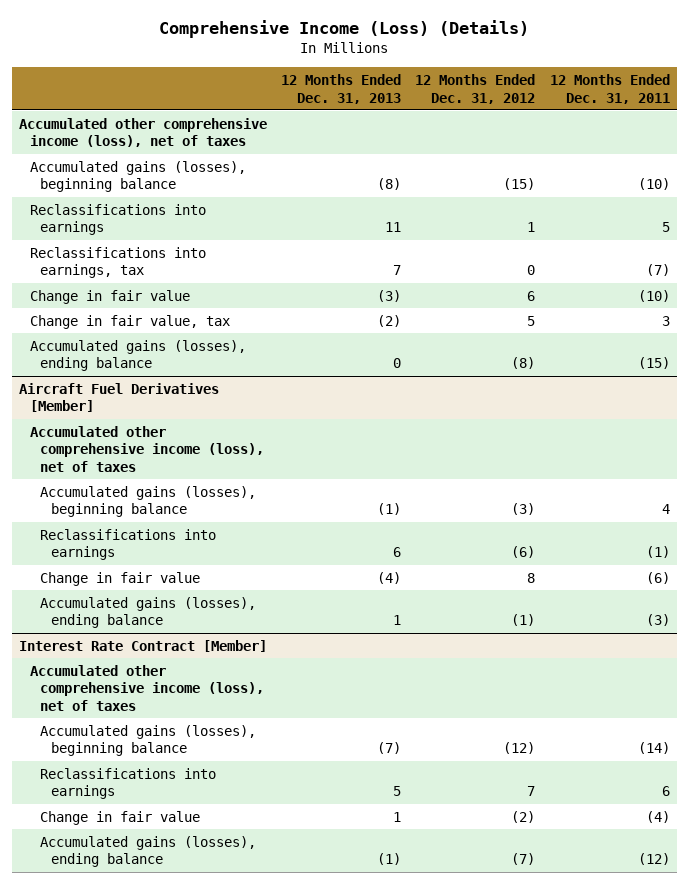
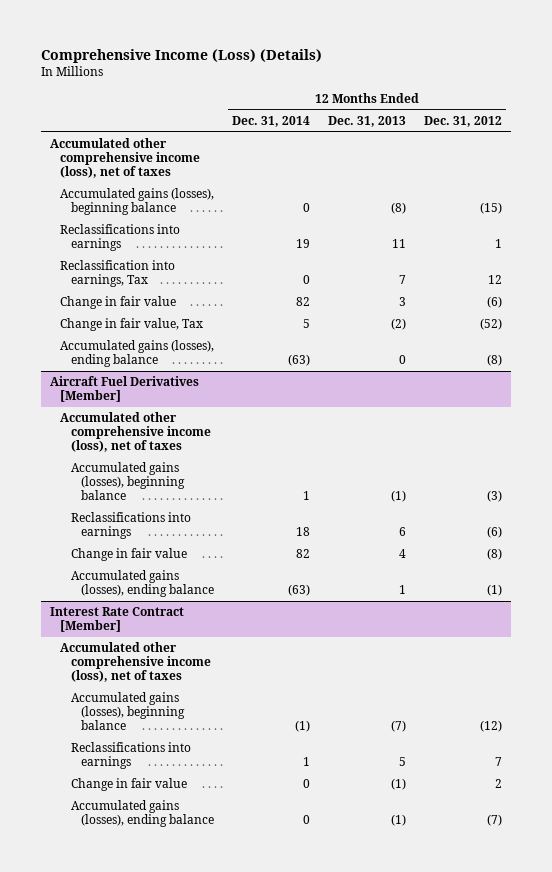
[549,73,670,104] 12 Months Ended Dec. 31, 2011 -> none
none -> [232,115,311,127] Dec. 31, 2014
[29,246,206,279] Reclassifications into earnings, tax -> [60,260,176,288] Reclassification into earnings, Tax
[527,265,536,276] 0 -> [487,275,502,285] 12
[377,289,402,302] (3) -> [398,297,406,307] 3
[527,290,536,301] 6 -> [486,296,502,309] (6)
[29,314,230,329] Change in fair value, tax -> [60,318,204,332] Change in fair value, Tax
[527,315,536,326] 5 -> [479,318,502,331] (52)
[377,571,402,584] (4) -> [398,549,406,559] 4
[527,572,536,583] 8 -> [486,548,502,561] (8)
[393,811,402,822] 1 -> [390,778,406,791] (1)
[511,810,536,823] (2) -> [494,779,502,789] 2

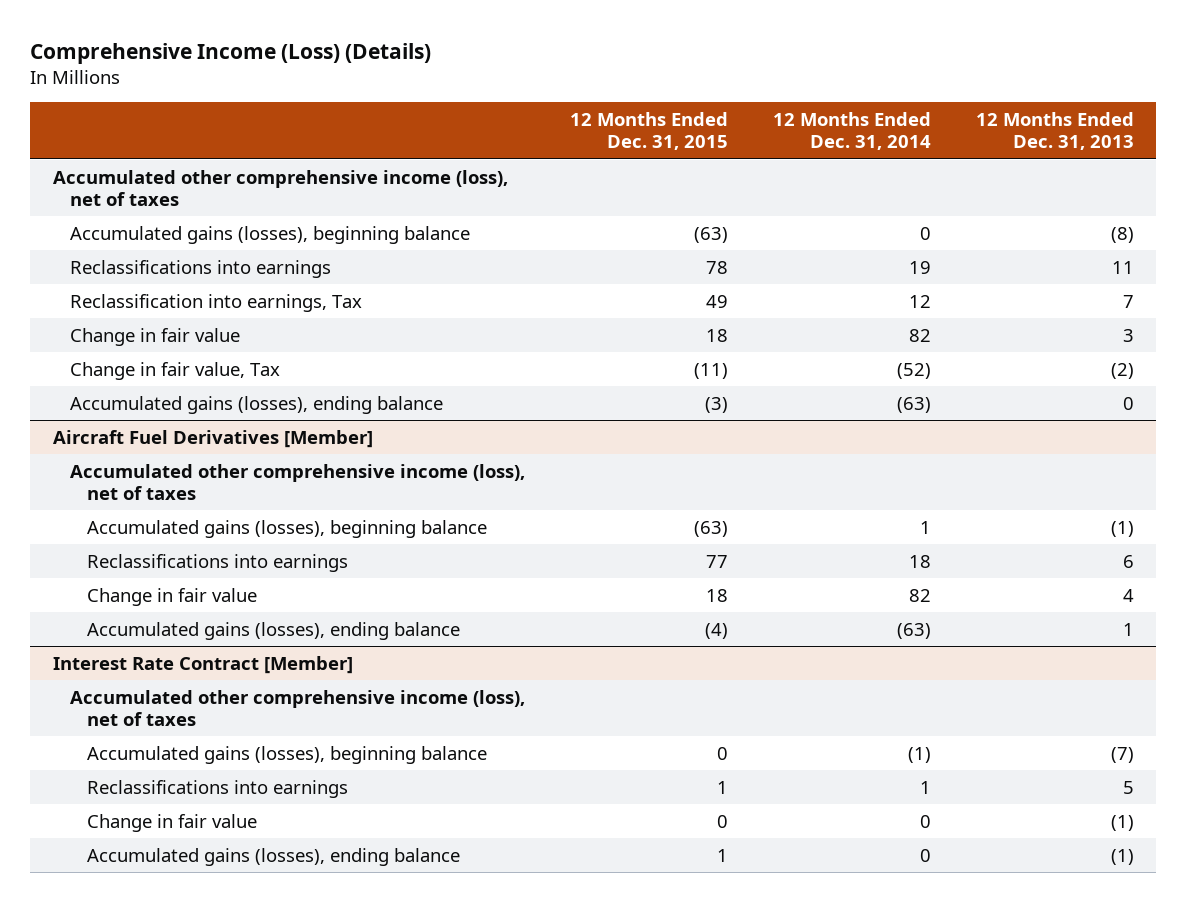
[423,115,502,127] Dec. 31, 2012 -> none
none -> [569,111,728,151] 12 Months Ended Dec. 31, 2015
[303,275,311,285] 0 -> [908,294,931,308] 12
[303,319,311,329] 5 -> [896,362,931,379] (52)

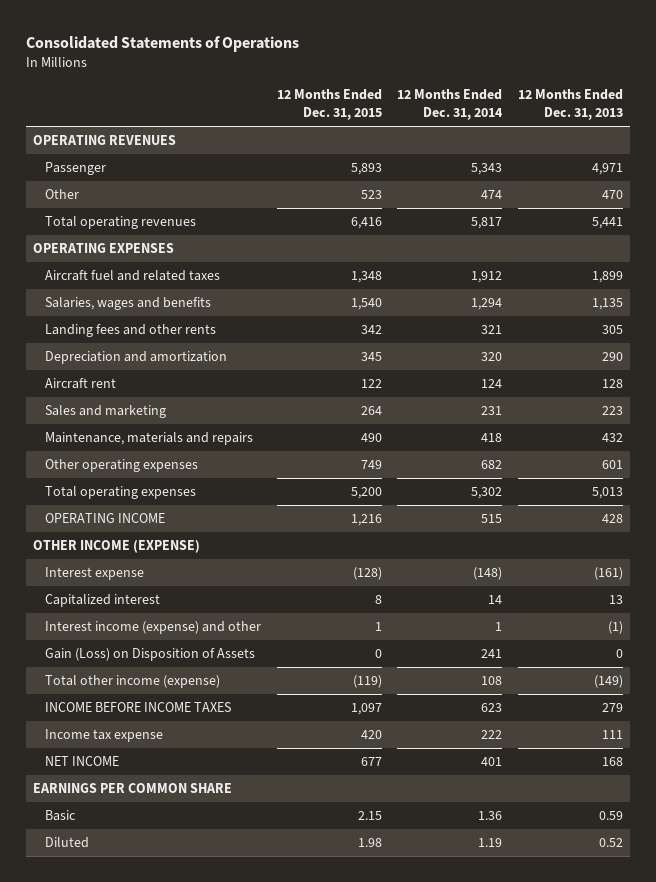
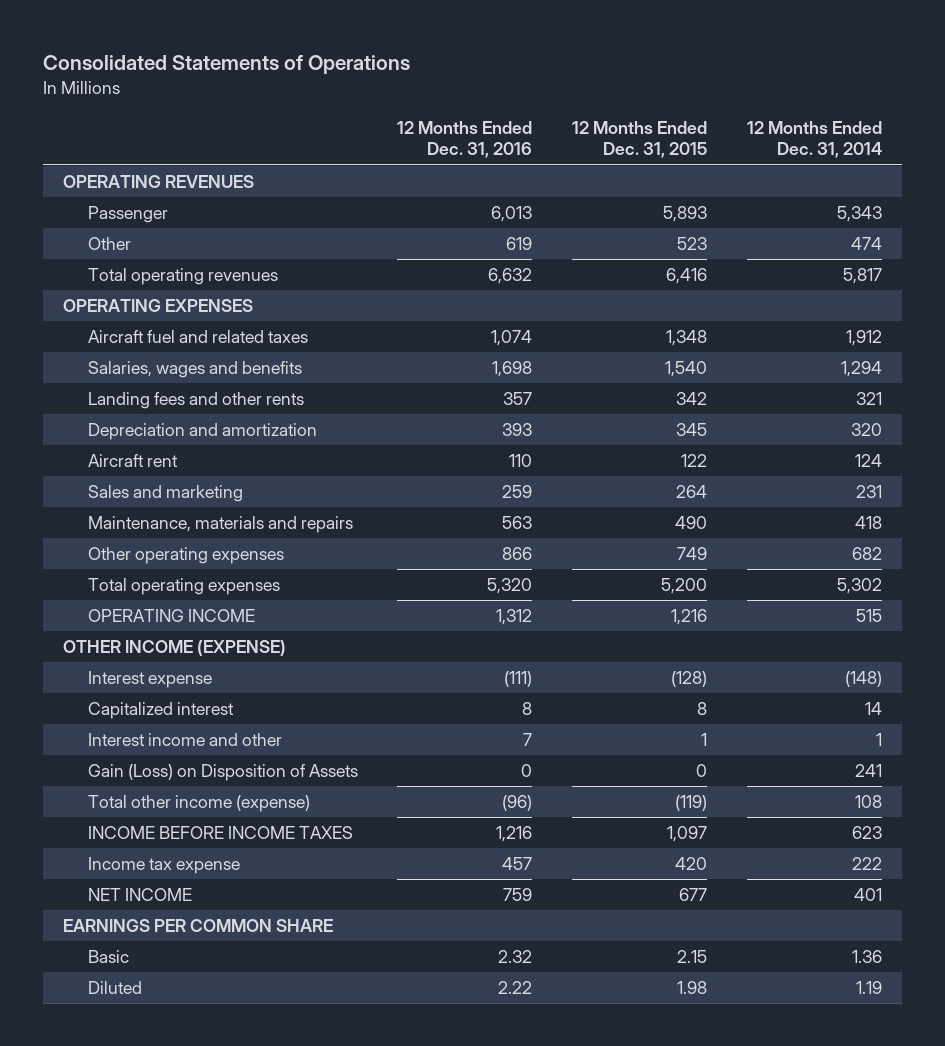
[517,88,623,121] 12 Months Ended Dec. 31, 2013 -> none
none -> [397,120,533,159] 12 Months Ended Dec. 31, 2016
[45,621,262,635] Interest income (expense) and other -> [87,733,282,747] Interest income and other

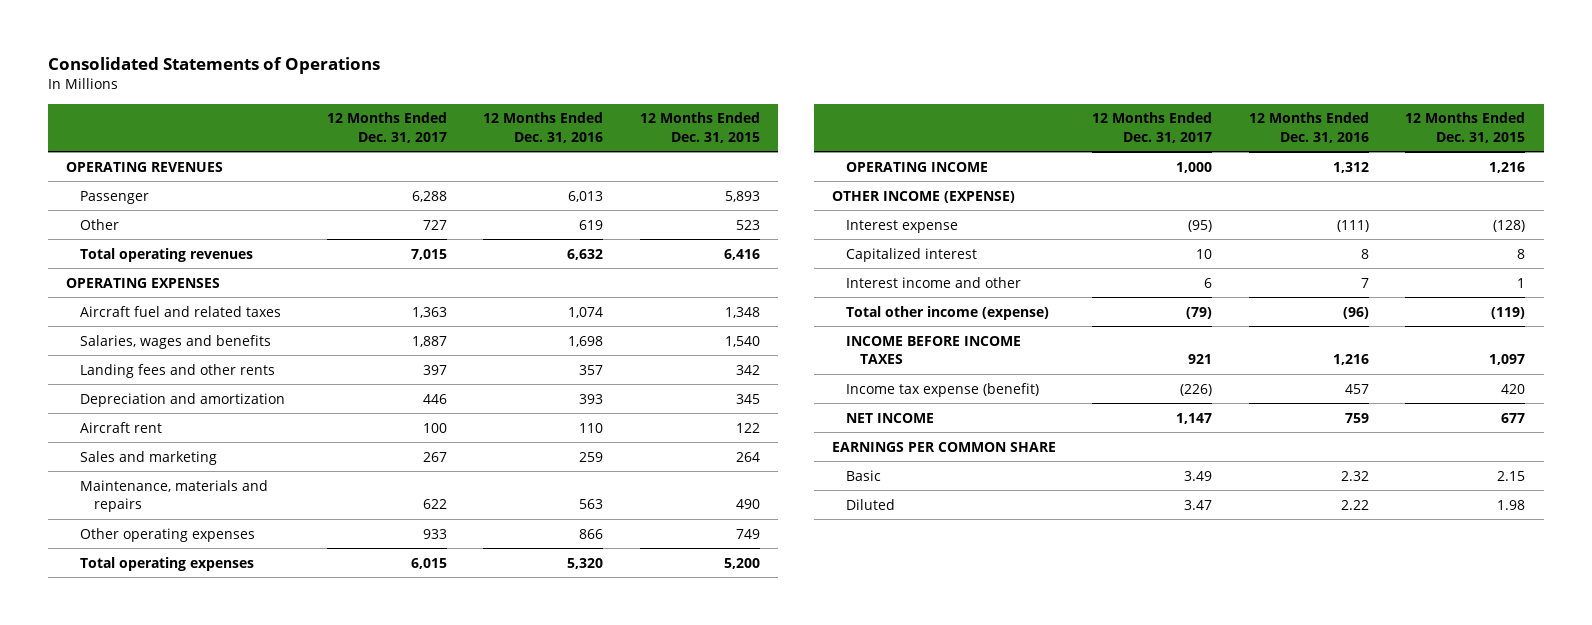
[747,120,883,159] 12 Months Ended Dec. 31, 2014 -> none
none -> [326,112,447,143] 12 Months Ended Dec. 31, 2017
[87,764,358,782] Gain (Loss) on Disposition of Assets -> none
[87,857,240,875] Income tax expense -> [845,382,1039,397] Income tax expense (benefit)

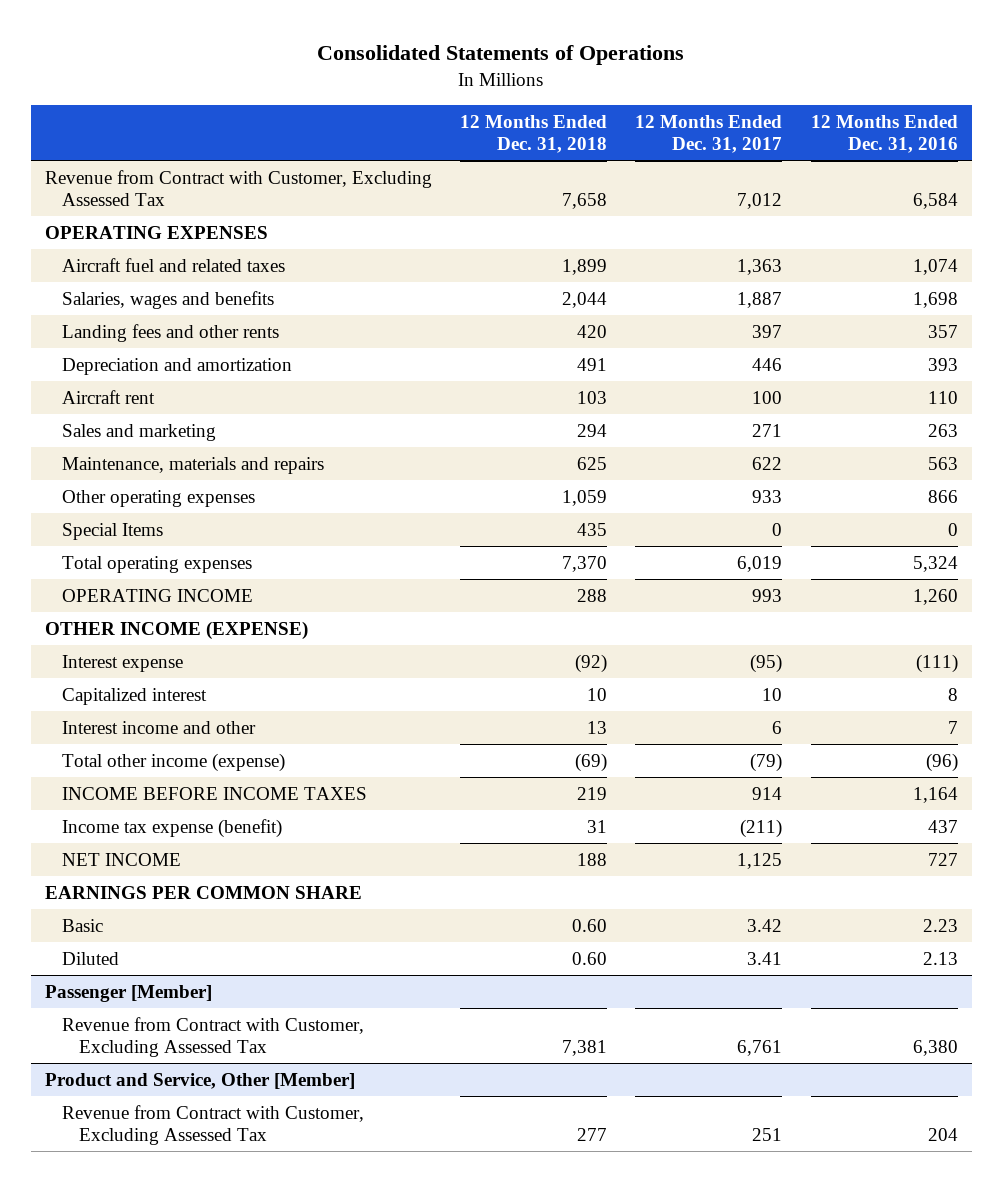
[639,112,760,143] 12 Months Ended Dec. 31, 2015 -> none
none -> [460,114,608,153] 12 Months Ended Dec. 31, 2018
[66,161,224,172] OPERATING REVENUES -> none
[80,190,150,204] Passenger -> none
[80,218,120,230] Other -> none
[80,247,254,262] Total operating revenues -> none
none -> [44,169,432,206] Revenue from Contract with Customer, Excluding Assessed Tax
[422,451,447,462] 267 -> [752,423,783,437] 271
[579,451,604,462] 259 -> [927,423,958,437] 263
none -> [61,522,163,540] Special Items
[410,557,447,569] 6,015 -> [737,555,783,572] 6,019
[567,557,604,569] 5,320 -> [912,555,958,572] 5,324
[1176,161,1213,173] 1,000 -> [752,588,783,602] 993
[1332,161,1369,173] 1,312 -> [912,588,958,605] 1,260
[1188,353,1213,364] 921 -> [752,786,783,800] 914
[1332,353,1369,365] 1,216 -> [912,786,958,803] 1,164
[1180,383,1213,396] (226) -> [740,818,783,838] (211)
[1344,383,1369,394] 457 -> [927,819,958,833] 437
[1176,412,1213,424] 1,147 -> [737,852,783,869] 1,125
[1344,412,1369,423] 759 -> [927,852,958,866] 727
[1184,470,1213,481] 3.49 -> [747,918,783,932] 3.42
[1340,470,1369,481] 2.32 -> [922,918,958,932] 2.23
[1184,499,1213,510] 3.47 -> [747,951,783,965] 3.41
[1340,499,1369,510] 2.22 -> [922,951,958,965] 2.13
none -> [44,984,212,1002] Passenger [Member]
none -> [61,1016,364,1057] Revenue from Contract with Customer, Excluding Assessed Tax
none -> [44,1072,355,1089] Product and Service, Other [Member]
none -> [61,1104,364,1145] Revenue from Contract with Customer, Excluding Assessed Tax

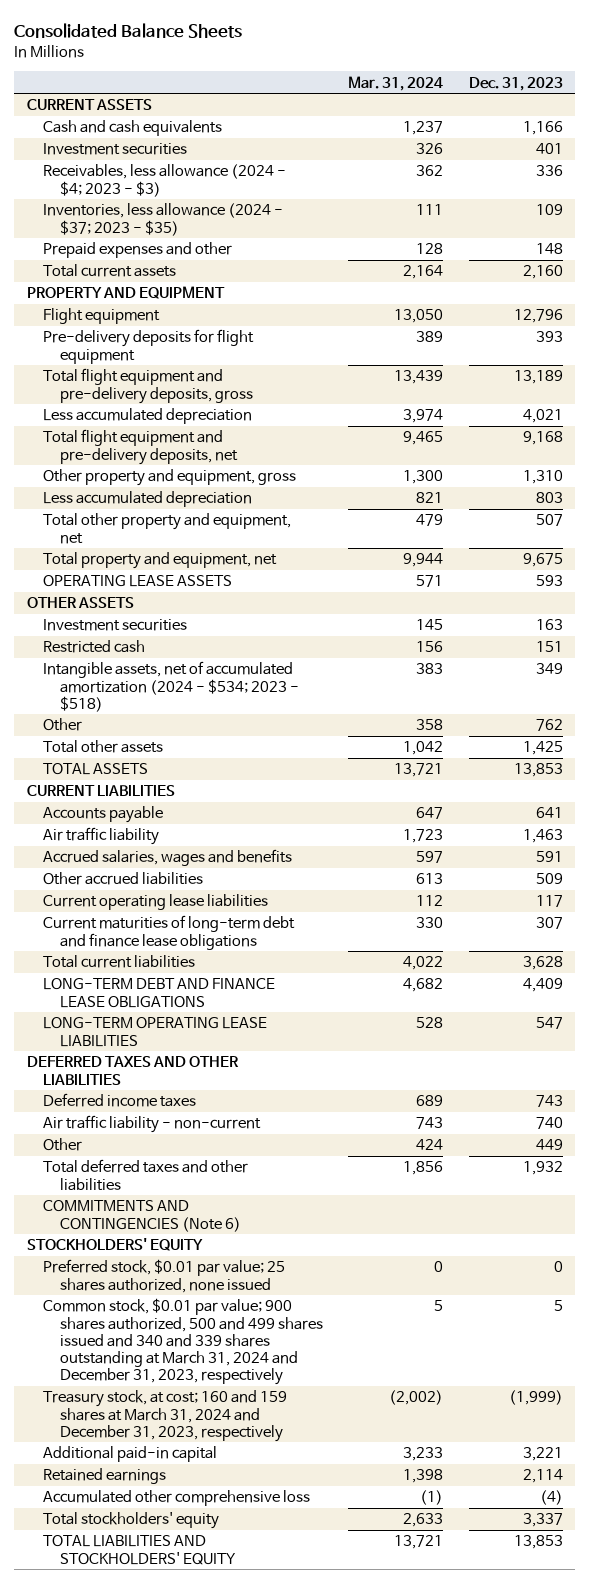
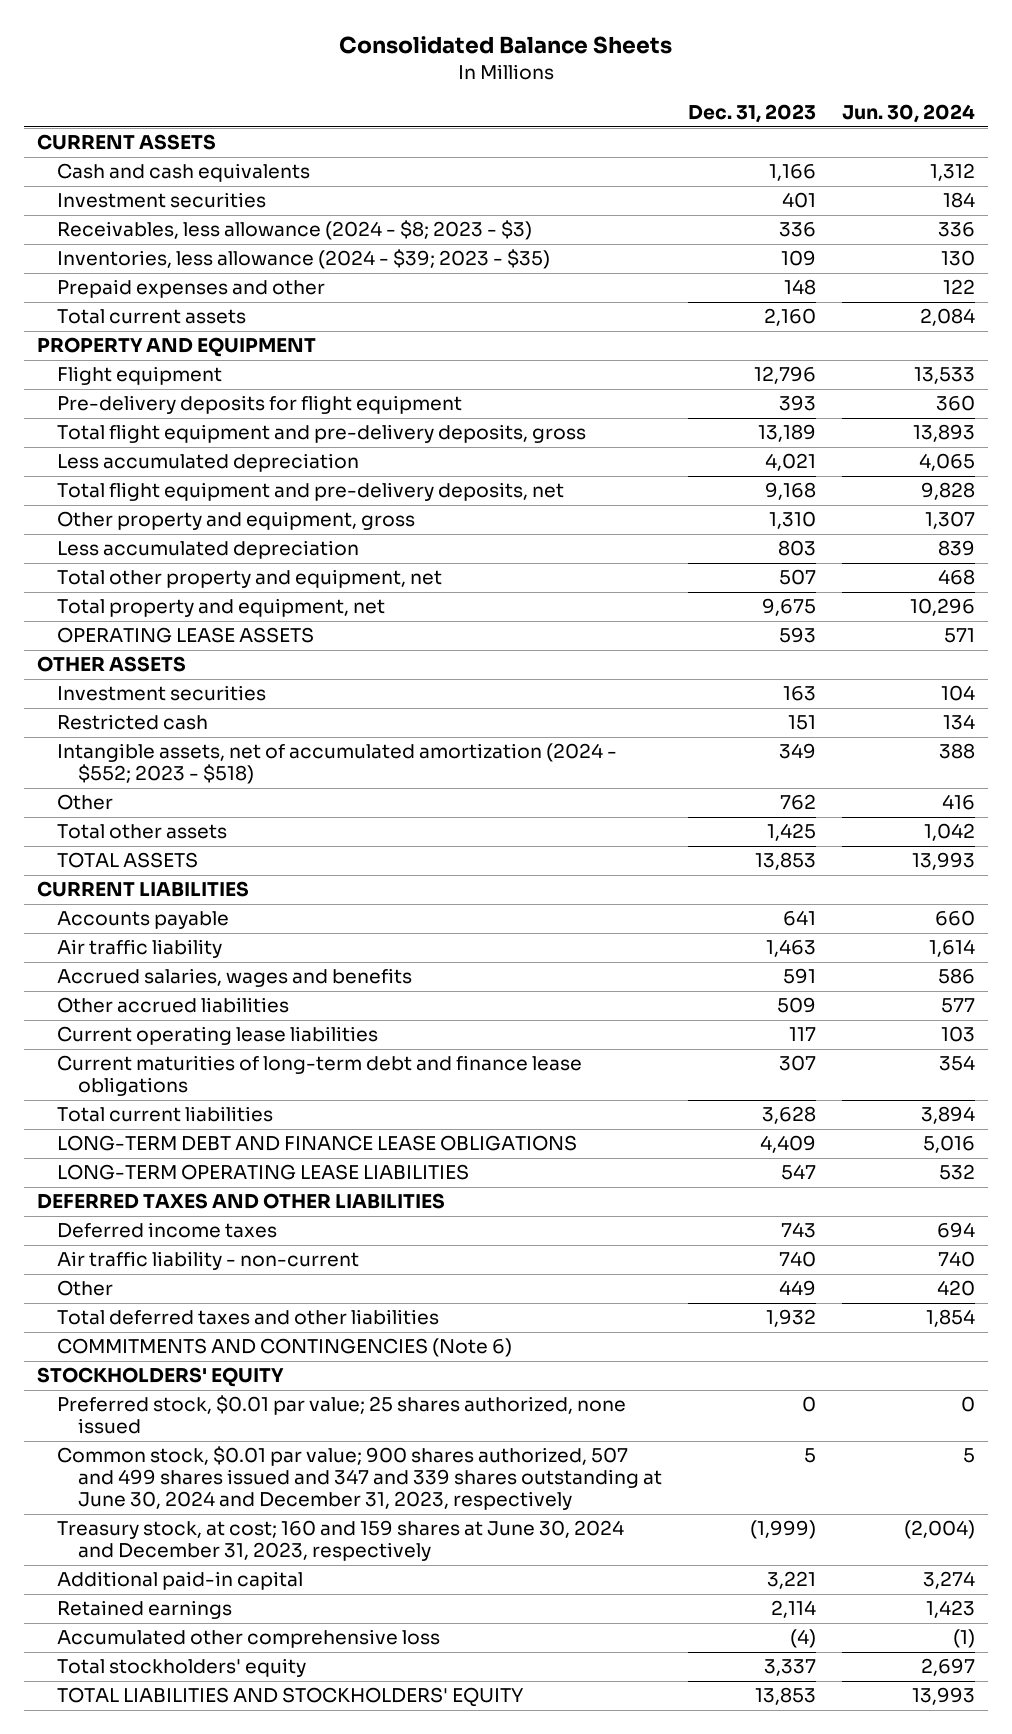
[348,75,444,91] Mar. 31, 2024 -> none
none -> [842,104,976,124] Jun. 30, 2024
[43,164,287,197] Receivables, less allowance (2024 - $4; 2023 - $3) -> [57,220,533,241] Receivables, less allowance (2024 - $8; 2023 - $3)
[43,203,284,236] Inventories, less allowance (2024 - $37; 2023 - $35) -> [57,249,551,270] Inventories, less allowance (2024 - $39; 2023 - $35)
[43,661,299,712] Intangible assets, net of accumulated amortization (2024 - $534; 2023 - $518) -> [57,743,618,785] Intangible assets, net of accumulated amortization (2024 - $552; 2023 - $518)
[43,1298,323,1386] Common stock, $0.01 par value; 900 shares authorized, 500 and 499 shares issued and 340 and 339 shares outstanding at March 31, 2024 and December 31, 2023, respectively -> [57,1446,662,1511] Common stock, $0.01 par value; 900 shares authorized, 507 and 499 shares issued and 347 and 339 shares outstanding at June 30, 2024 and December 31, 2023, respectively
[43,1390,288,1442] Treasury stock, at cost; 160 and 159 shares at March 31, 2024 and December 31, 2023, respectively -> [57,1520,625,1562] Treasury stock, at cost; 160 and 159 shares at June 30, 2024 and December 31, 2023, respectively

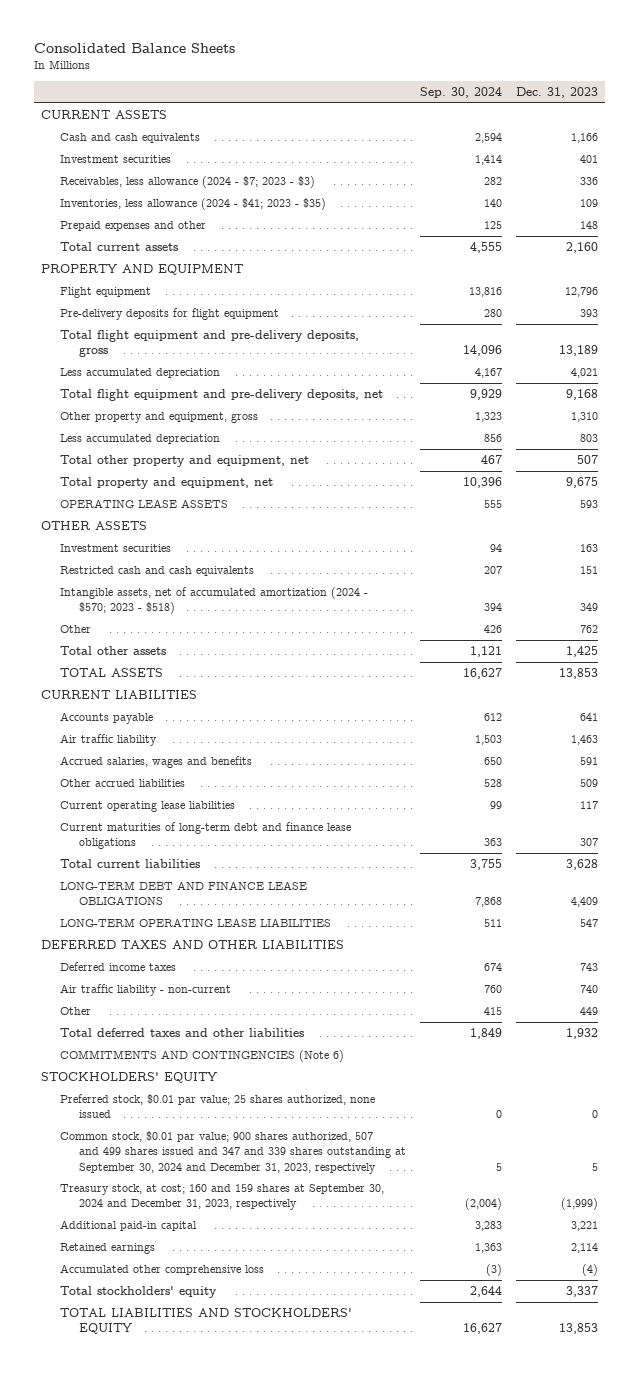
[842,104,976,124] Jun. 30, 2024 -> none
none -> [419,86,502,98] Sep. 30, 2024
[57,220,533,241] Receivables, less allowance (2024 - $8; 2023 - $3) -> [59,175,315,188] Receivables, less allowance (2024 - $7; 2023 - $3)
[57,249,551,270] Inventories, less allowance (2024 - $39; 2023 - $35) -> [59,197,326,210] Inventories, less allowance (2024 - $41; 2023 - $35)
[57,714,209,731] Restricted cash -> [59,565,254,576] Restricted cash and cash equivalents
[57,743,618,785] Intangible assets, net of accumulated amortization (2024 - $552; 2023 - $518) -> [59,586,368,615] Intangible assets, net of accumulated amortization (2024 - $570; 2023 - $518)
[57,1446,662,1511] Common stock, $0.01 par value; 900 shares authorized, 507 and 499 shares issued and 347 and 339 shares outstanding at June 30, 2024 and December 31, 2023, respectively -> [59,1130,406,1174] Common stock, $0.01 par value; 900 shares authorized, 507 and 499 shares issued and 347 and 339 shares outstanding at September 30, 2024 and December 31, 2023, respectively
[57,1520,625,1562] Treasury stock, at cost; 160 and 159 shares at June 30, 2024 and December 31, 2023, respectively -> [59,1183,384,1211] Treasury stock, at cost; 160 and 159 shares at September 30, 2024 and December 31, 2023, respectively

